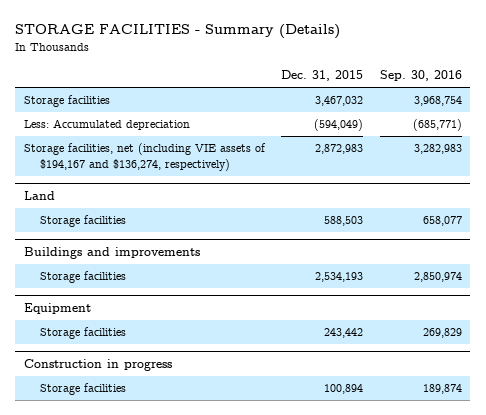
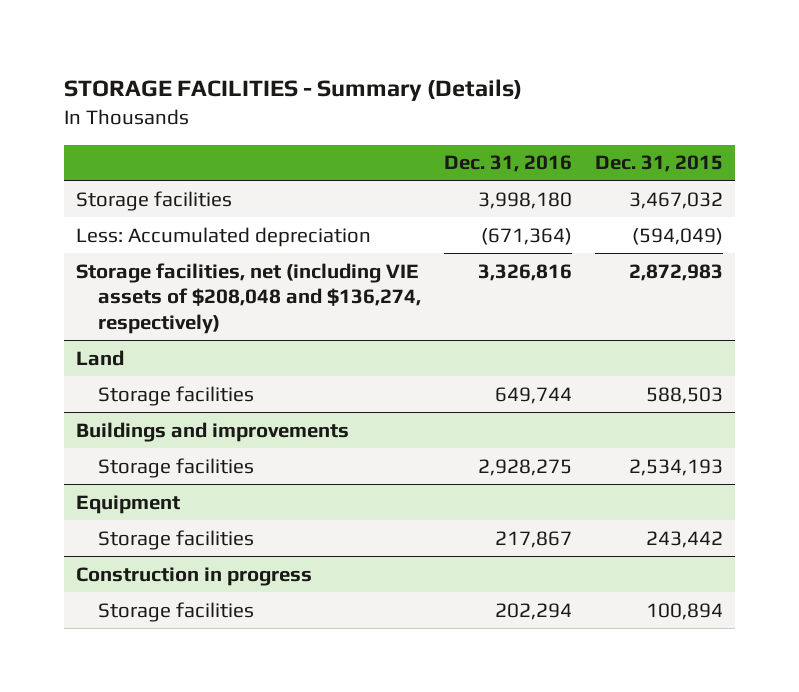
[379,70,462,82] Sep. 30, 2016 -> none
none -> [444,155,573,173] Dec. 31, 2016
[23,143,266,171] Storage facilities, net (including VIE assets of $194,167 and $136,274, respectively) -> [75,262,421,335] Storage facilities, net (including VIE assets of $208,048 and $136,274, respectively)

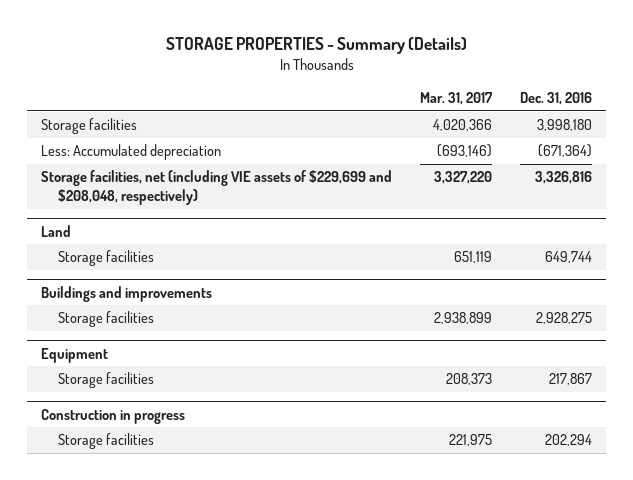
[64,79,523,102] STORAGE FACILITIES - Summary (Details) -> [165,37,467,55] STORAGE PROPERTIES - Summary (Details)
[595,155,724,173] Dec. 31, 2015 -> none
none -> [420,91,494,105] Mar. 31, 2017
[75,262,421,335] Storage facilities, net (including VIE assets of $208,048 and $136,274, respectively) -> [41,170,393,206] Storage facilities, net (including VIE assets of $229,699 and $208,048, respectively)

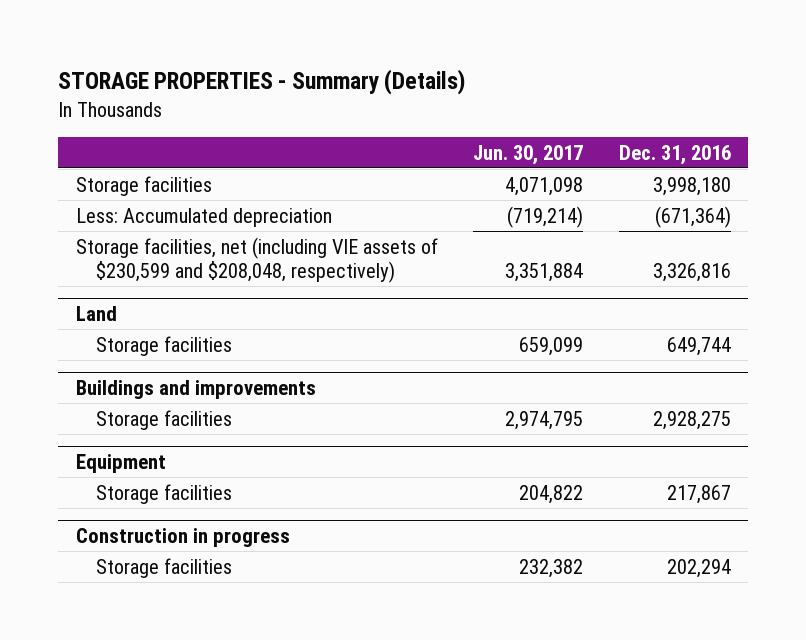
[420,91,494,105] Mar. 31, 2017 -> none
none -> [473,144,584,165] Jun. 30, 2017
[41,170,393,206] Storage facilities, net (including VIE assets of $229,699 and $208,048, respectively) -> [75,236,438,284] Storage facilities, net (including VIE assets of $230,599 and $208,048, respectively)

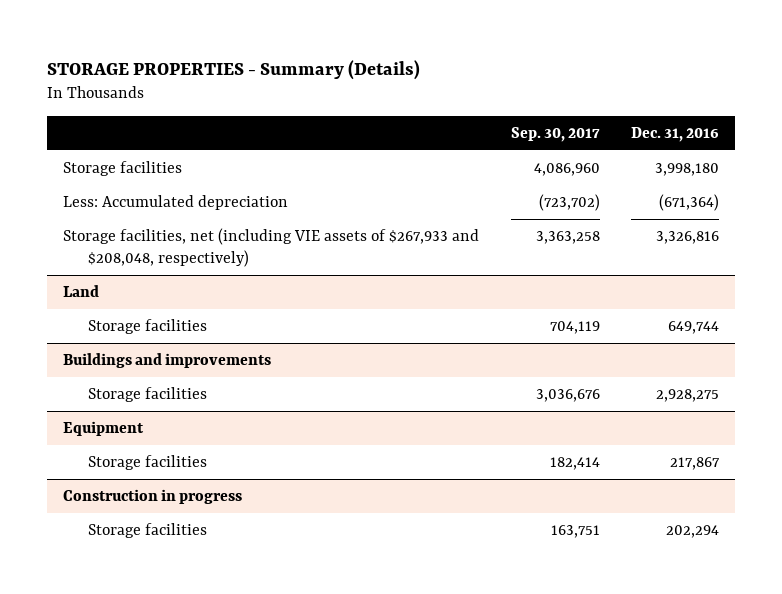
[473,144,584,165] Jun. 30, 2017 -> none
none -> [510,126,600,142] Sep. 30, 2017
[75,236,438,284] Storage facilities, net (including VIE assets of $230,599 and $208,048, respectively) -> [62,227,479,268] Storage facilities, net (including VIE assets of $267,933 and $208,048, respectively)

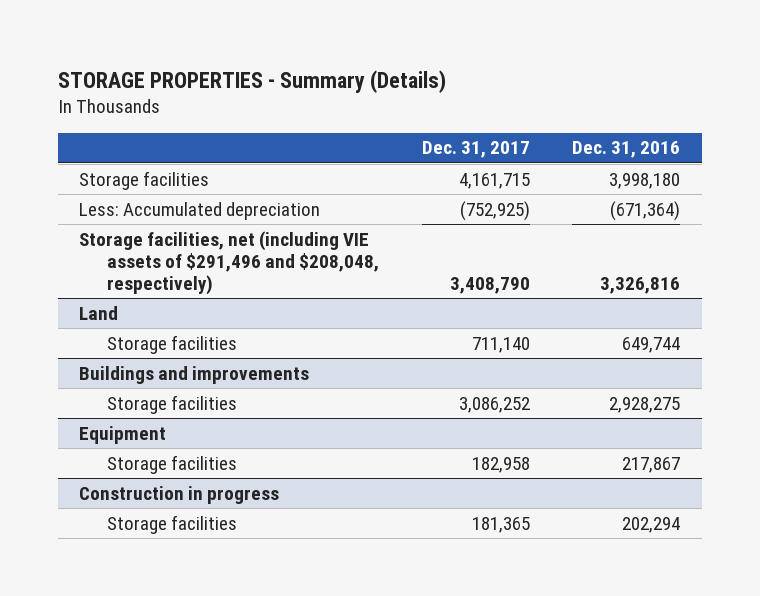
[510,126,600,142] Sep. 30, 2017 -> none
none -> [421,141,530,159] Dec. 31, 2017
[62,227,479,268] Storage facilities, net (including VIE assets of $267,933 and $208,048, respectively) -> [79,230,380,295] Storage facilities, net (including VIE assets of $291,496 and $208,048, respectively)

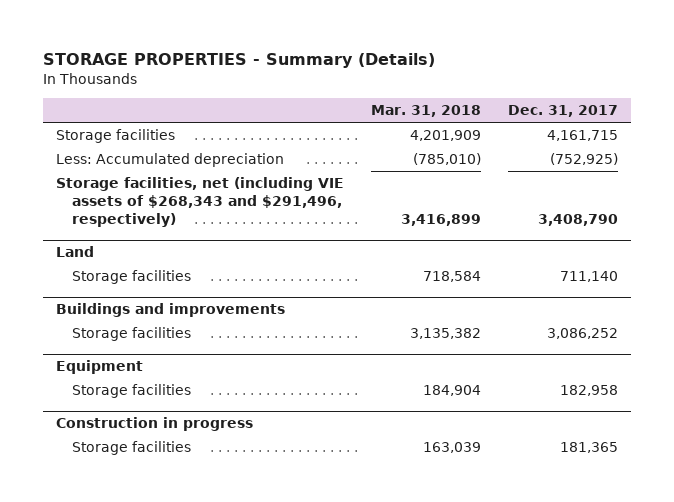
[572,141,681,159] Dec. 31, 2016 -> none
none -> [371,105,482,118] Mar. 31, 2018
[79,230,380,295] Storage facilities, net (including VIE assets of $291,496 and $208,048, respectively) -> [56,177,345,228] Storage facilities, net (including VIE assets of $268,343 and $291,496, respectively)

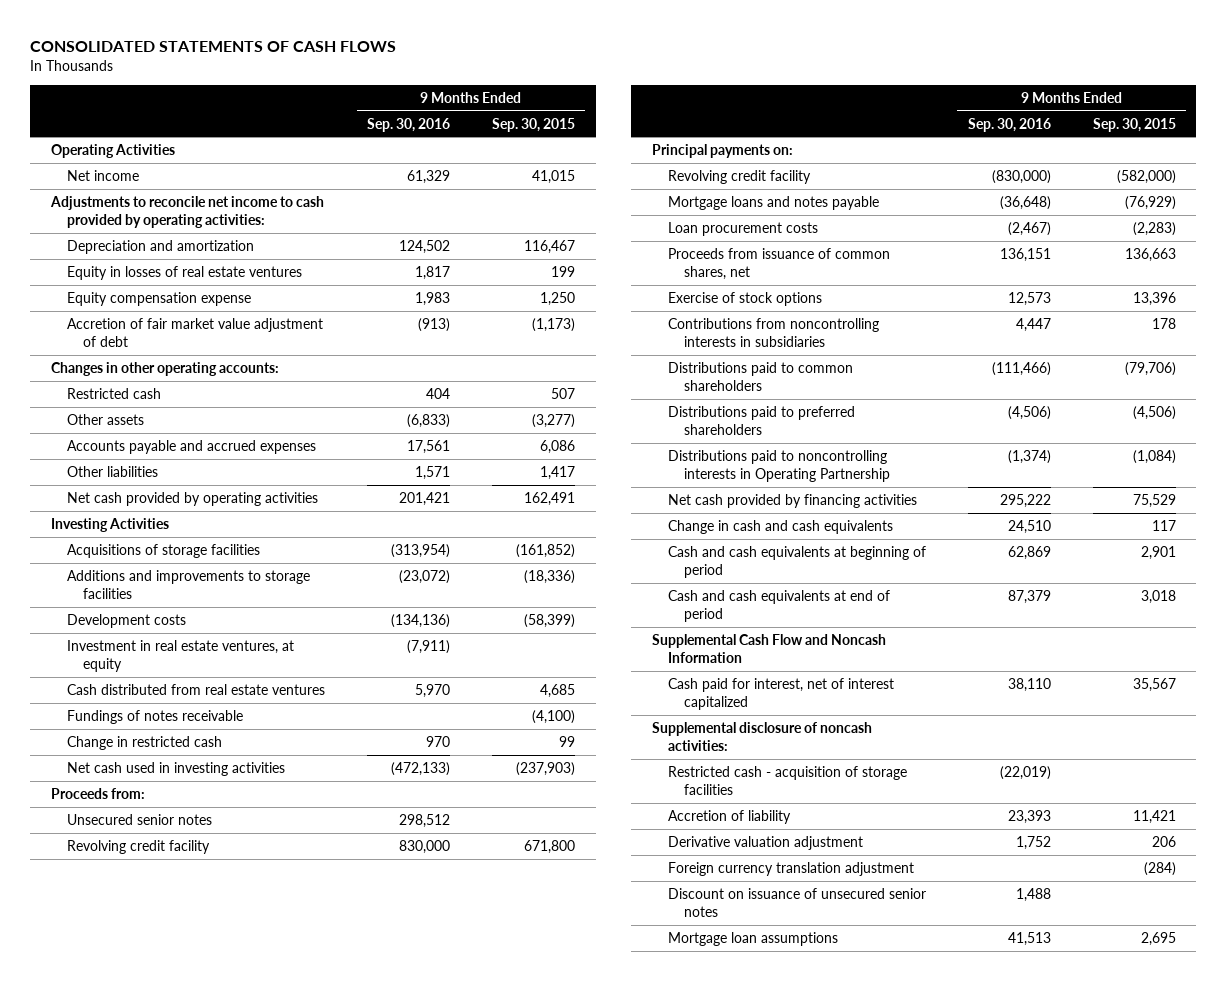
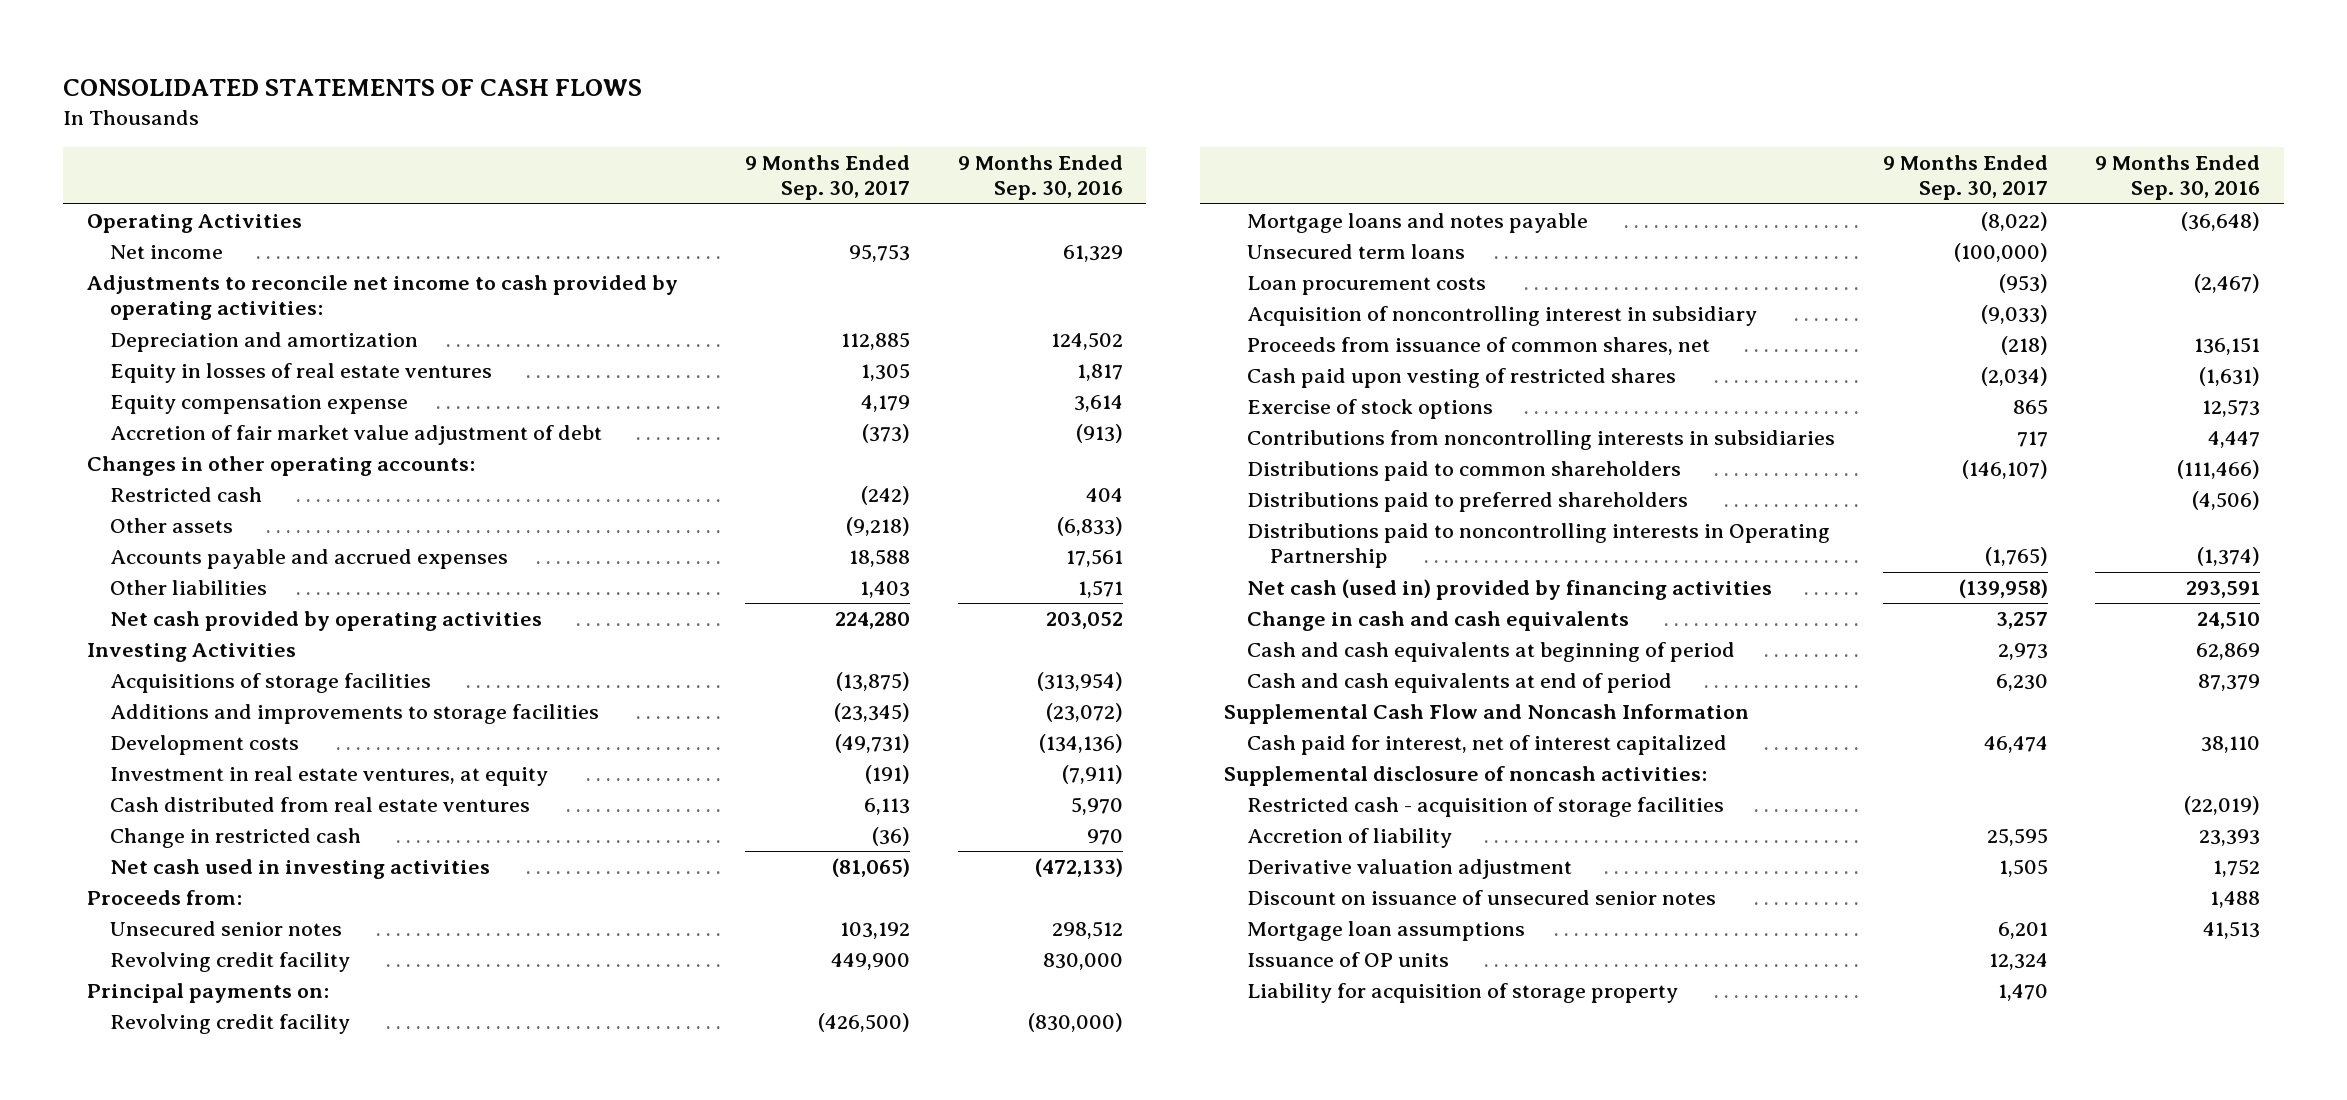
[491,117,575,132] Sep. 30, 2015 -> none
none -> [745,155,911,201] 9 Months Ended Sep. 30, 2017
[414,291,450,306] 1,983 -> [1073,395,1123,413] 3,614
[398,491,450,506] 201,421 -> [1045,612,1123,630] 203,052
[67,709,244,724] Fundings of notes receivable -> none
none -> [1247,244,1466,260] Unsecured term loans
none -> [1247,306,1758,327] Acquisition of noncontrolling interest in subsidiary
none -> [1247,368,1677,389] Cash paid upon vesting of restricted shares
[667,493,917,508] Net cash provided by financing activities -> [1247,579,1773,601] Net cash (used in) provided by financing activities
[999,493,1051,508] 295,222 -> [2186,581,2261,599] 293,591
[667,861,914,876] Foreign currency translation adjustment -> none
none -> [1247,952,1450,968] Issuance of OP units
none -> [1247,983,1679,1004] Liability for acquisition of storage property

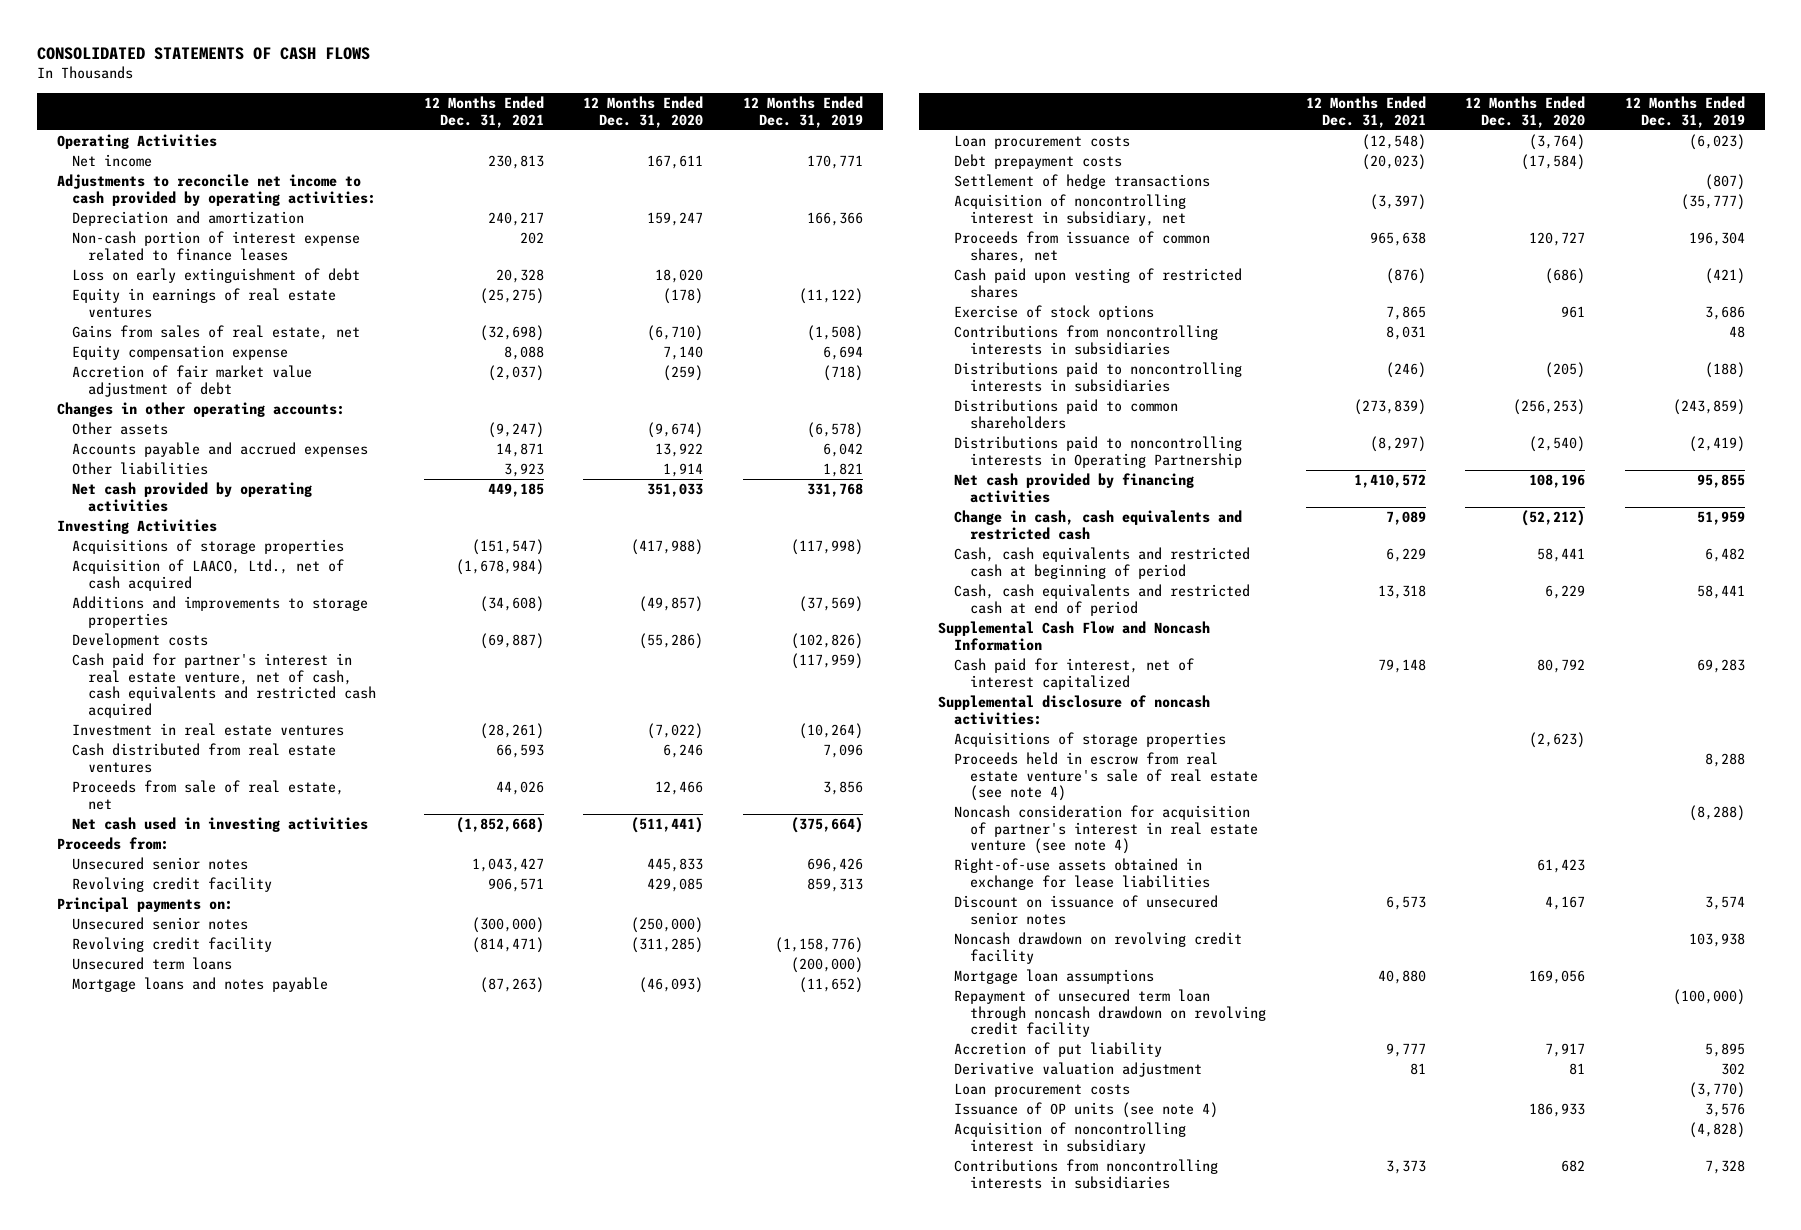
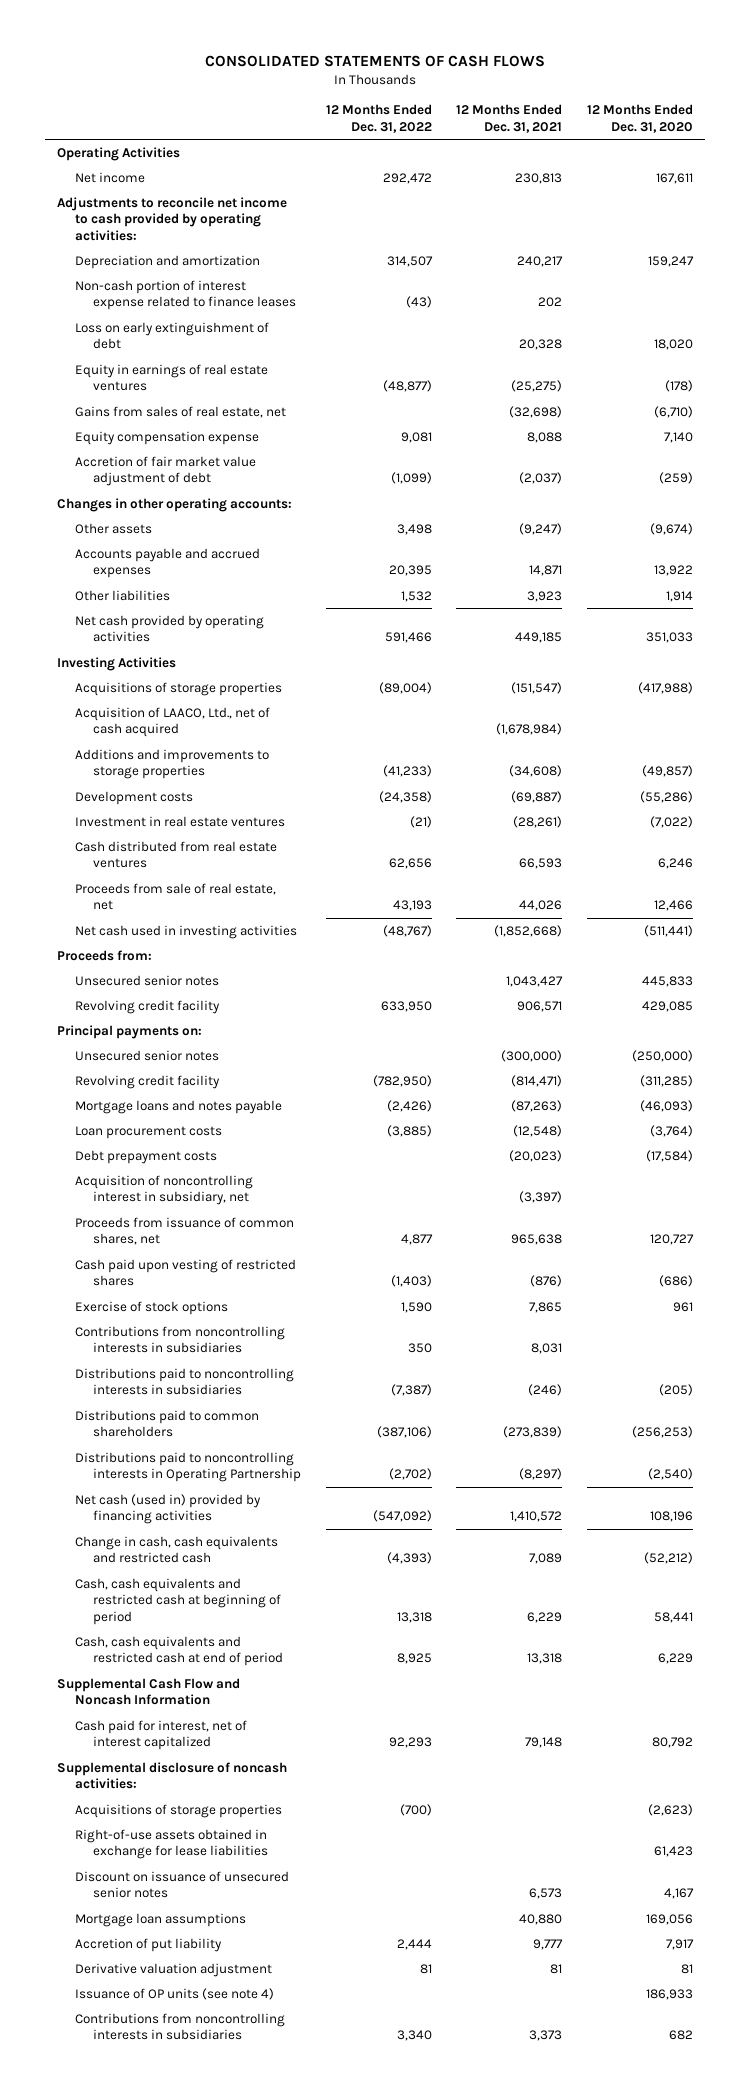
[742,95,863,128] 12 Months Ended Dec. 31, 2019 -> none
none -> [325,104,432,133] 12 Months Ended Dec. 31, 2022
[72,653,377,719] Cash paid for partner's interest in real estate venture, net of cash, cash equivalents and restricted cash acquired -> none
[72,957,233,971] Unsecured term loans -> none
[954,174,1211,190] Settlement of hedge transactions -> none
[954,473,1195,503] Net cash provided by financing activities -> [75,1493,262,1525] Net cash (used in) provided by financing activities
[954,752,1259,802] Proceeds held in escrow from real estate venture's sale of real estate (see note 4) -> none
[954,805,1259,855] Noncash consideration for acquisition of partner's interest in real estate venture (see note 4) -> none
[954,932,1243,964] Noncash drawdown on revolving credit facility -> none
[954,989,1267,1038] Repayment of unsecured term loan through noncash drawdown on revolving credit facility -> none
[954,1083,1131,1098] Loan procurement costs -> none
[954,1122,1187,1154] Acquisition of noncontrolling interest in subsidiary -> none

